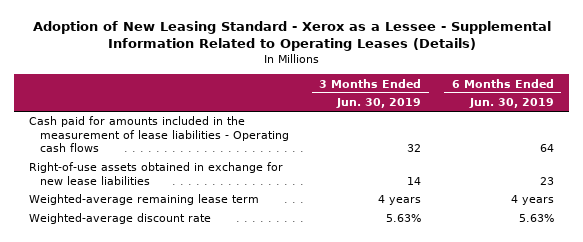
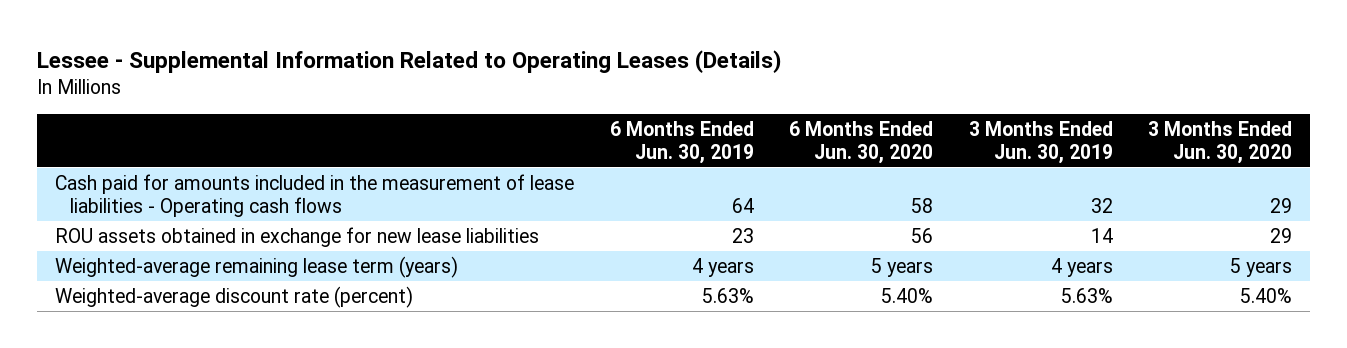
[32,21,551,52] Adoption of New Leasing Standard - Xerox as a Lessee - Supplemental Information Related to Operating Leases (Details) -> [37,49,782,73] Lessee - Supplemental Information Related to Operating Leases (Details)
none -> [789,120,934,164] 6 Months Ended Jun. 30, 2020
none -> [1148,120,1293,164] 3 Months Ended Jun. 30, 2020
[29,162,284,185] Right-of-use assets obtained in exchange for new lease liabilities -> [55,226,540,247] ROU assets obtained in exchange for new lease liabilities
[29,194,260,206] Weighted-average remaining lease term -> [55,255,459,278] Weighted-average remaining lease term (years)
[29,213,212,225] Weighted-average discount rate -> [55,285,414,308] Weighted-average discount rate (percent)

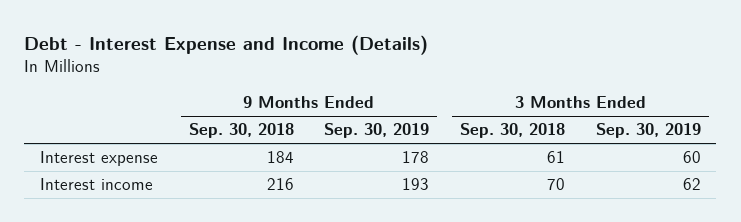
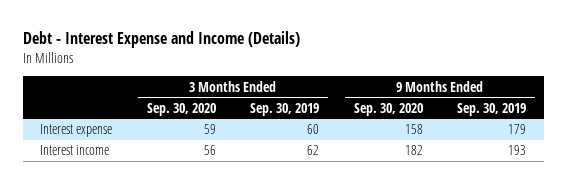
[188,123,294,139] Sep. 30, 2018 -> none
[460,123,566,139] Sep. 30, 2018 -> none
none -> [146,102,216,116] Sep. 30, 2020
none -> [353,102,423,116] Sep. 30, 2020
[402,151,430,164] 178 -> [508,124,527,135] 179

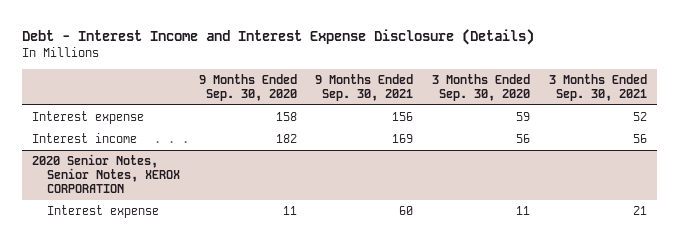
[23,31,301,49] Debt - Interest Expense and Income (Details) -> [22,28,535,45] Debt - Interest Income and Interest Expense Disclosure (Details)
[250,102,320,116] Sep. 30, 2019 -> none
[457,102,527,116] Sep. 30, 2019 -> none
none -> [315,73,414,101] 9 Months Ended Sep. 30, 2021
none -> [549,73,648,101] 3 Months Ended Sep. 30, 2021
none -> [31,154,180,194] 2020 Senior Notes, Senior Notes, XEROX CORPORATION
none -> [46,205,159,219] Interest expense

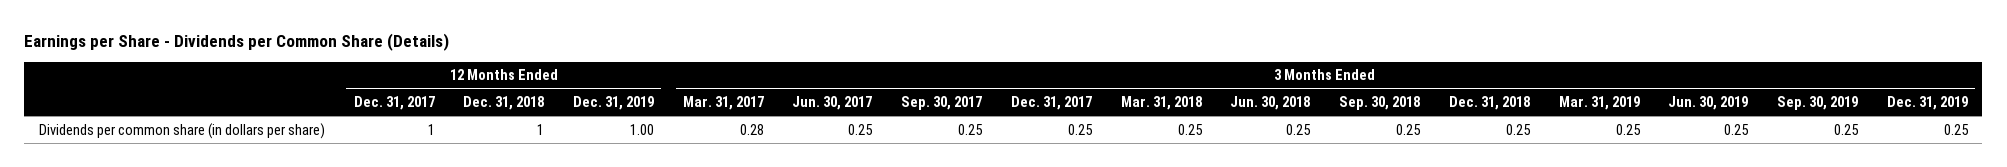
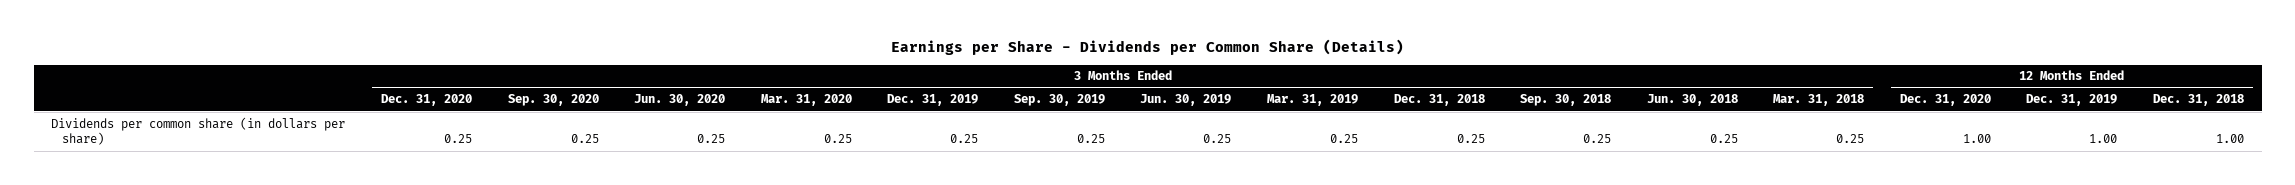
[353,96,435,111] Dec. 31, 2017 -> none
[682,96,764,111] Mar. 31, 2017 -> none
[792,96,873,111] Jun. 30, 2017 -> none
[901,96,983,111] Sep. 30, 2017 -> none
[1010,96,1092,111] Dec. 31, 2017 -> none
none -> [380,94,472,107] Dec. 31, 2020
none -> [507,94,599,107] Sep. 30, 2020
none -> [634,94,726,107] Jun. 30, 2020
none -> [760,94,852,107] Mar. 31, 2020
none -> [1899,94,1991,107] Dec. 31, 2020
[537,123,545,135] 1 -> [2215,134,2244,144] 1.00

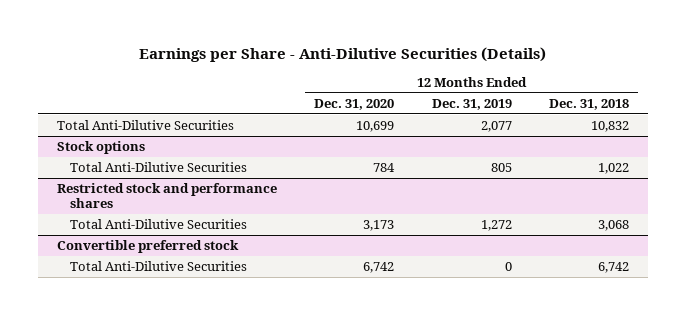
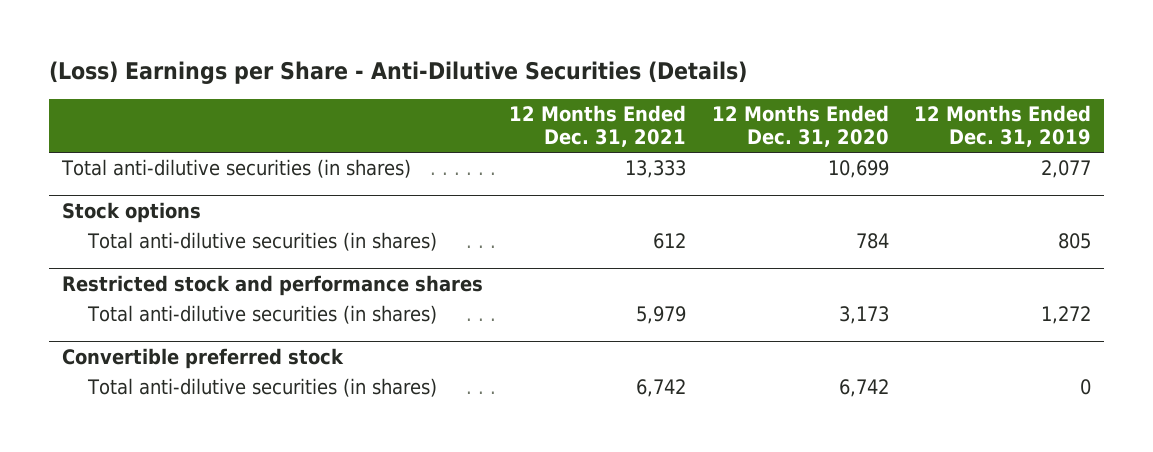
[138,46,546,62] Earnings per Share - Anti-Dilutive Securities (Details) -> [49,61,748,85] (Loss) Earnings per Share - Anti-Dilutive Securities (Details)
[548,99,629,111] Dec. 31, 2018 -> none
none -> [508,105,686,147] 12 Months Ended Dec. 31, 2021
[57,120,235,131] Total Anti-Dilutive Securities -> [60,159,411,179] Total anti-dilutive securities (in shares)
[70,162,248,173] Total Anti-Dilutive Securities -> [87,232,438,252] Total anti-dilutive securities (in shares)
[70,219,248,230] Total Anti-Dilutive Securities -> [87,305,438,325] Total anti-dilutive securities (in shares)
[70,261,248,272] Total Anti-Dilutive Securities -> [87,378,438,398] Total anti-dilutive securities (in shares)

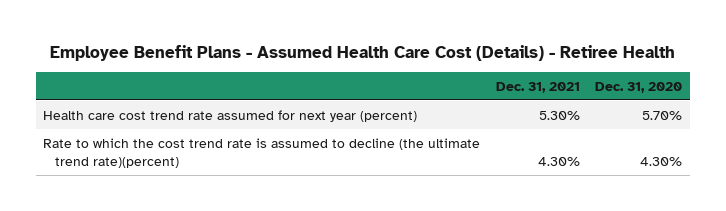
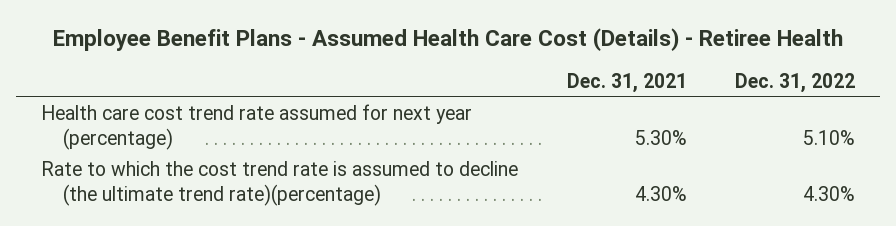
[595,81,683,93] Dec. 31, 2020 -> none
none -> [735,73,856,94] Dec. 31, 2022
[43,109,418,122] Health care cost trend rate assumed for next year (percent) -> [40,104,472,150] Health care cost trend rate assumed for next year (percentage)
[43,137,481,168] Rate to which the cost trend rate is assumed to decline (the ultimate trend rate)(percent) -> [40,161,518,206] Rate to which the cost trend rate is assumed to decline (the ultimate trend rate)(percentage)

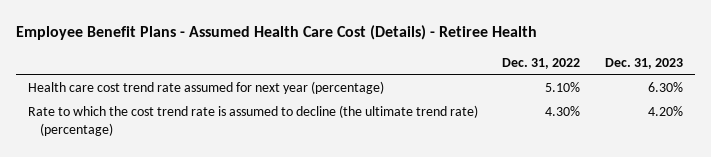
[566,73,687,94] Dec. 31, 2021 -> none
none -> [604,58,683,70] Dec. 31, 2023
[40,161,518,206] Rate to which the cost trend rate is assumed to decline (the ultimate trend rate)(percentage) -> [27,105,478,136] Rate to which the cost trend rate is assumed to decline (the ultimate trend rate) (percentage)

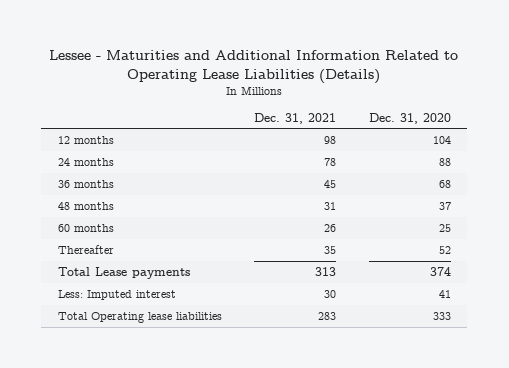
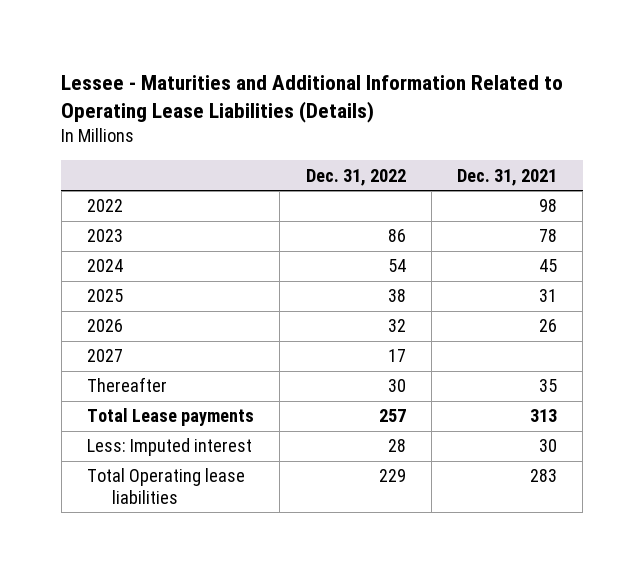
[369,112,452,124] Dec. 31, 2020 -> none
none -> [305,168,406,186] Dec. 31, 2022
[57,135,114,144] 12 months -> [87,199,124,213] 2022
[57,157,114,166] 24 months -> [87,229,124,243] 2023
[57,179,114,188] 36 months -> [87,259,124,273] 2024
[57,201,114,210] 48 months -> [87,289,124,303] 2025
[57,223,114,232] 60 months -> [87,319,124,333] 2026
none -> [87,349,124,363] 2027

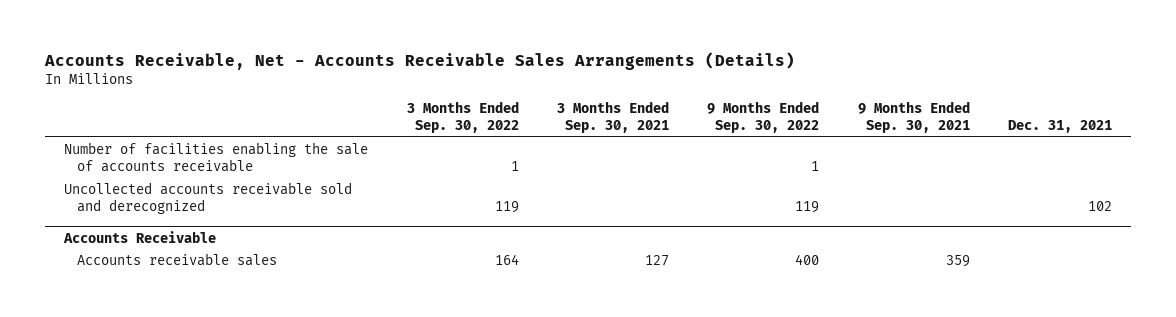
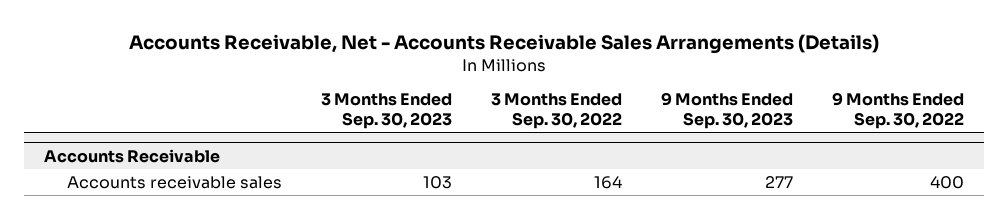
[556,100,669,134] 3 Months Ended Sep. 30, 2021 -> none
[857,100,970,134] 9 Months Ended Sep. 30, 2021 -> none
[1007,120,1112,134] Dec. 31, 2021 -> none
none -> [321,93,453,130] 3 Months Ended Sep. 30, 2023
none -> [661,92,794,130] 9 Months Ended Sep. 30, 2023
[64,141,369,173] Number of facilities enabling the sale of accounts receivable -> none
[64,181,353,215] Uncollected accounts receivable sold and derecognized -> none

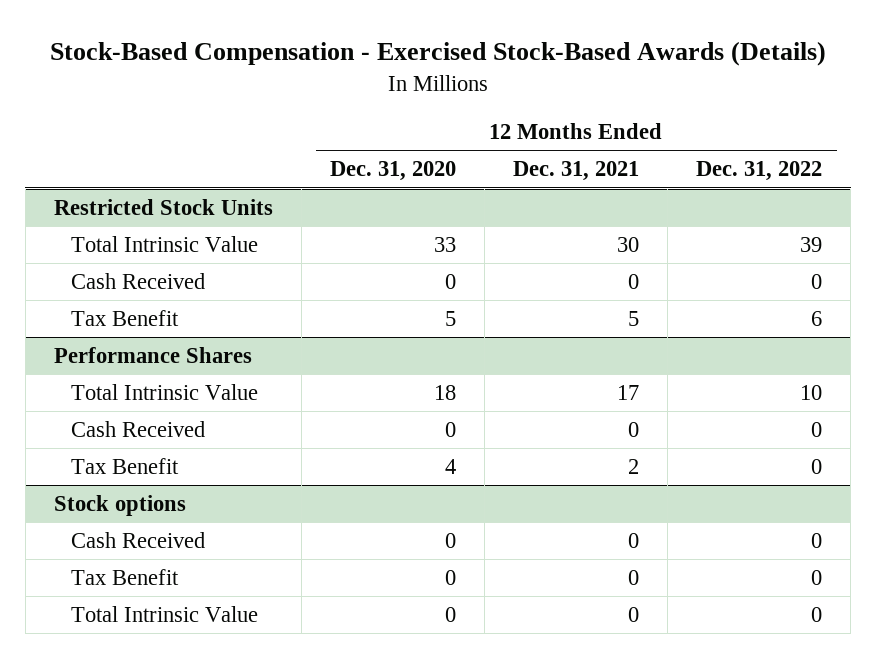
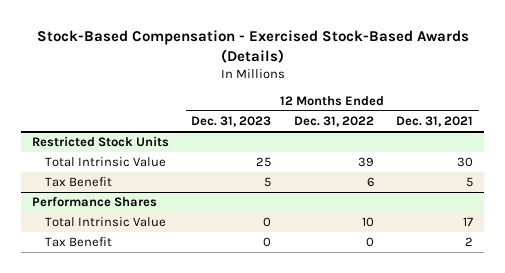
[330,161,457,182] Dec. 31, 2020 -> none
none -> [191,116,272,128] Dec. 31, 2023
[71,272,206,289] Cash Received -> none
[71,420,206,437] Cash Received -> none
[53,494,186,516] Stock options -> none
[71,531,206,548] Cash Received -> none
[71,568,180,585] Tax Benefit -> none
[71,605,259,622] Total Intrinsic Value -> none

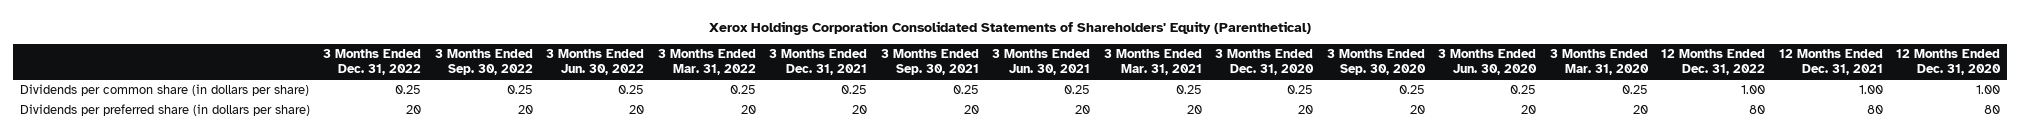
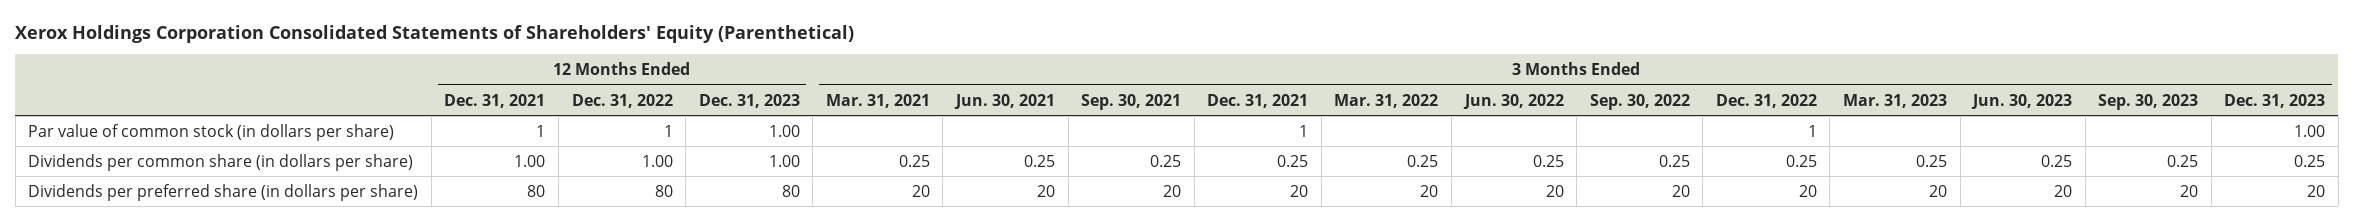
[1215,49,1315,76] 3 Months Ended Dec. 31, 2020 -> none
[1326,49,1426,76] 3 Months Ended Sep. 30, 2020 -> none
[1438,49,1538,76] 3 Months Ended Jun. 30, 2020 -> none
[1549,49,1649,76] 3 Months Ended Mar. 31, 2020 -> none
[1896,49,2002,76] 12 Months Ended Dec. 31, 2020 -> none
none -> [698,93,800,108] Dec. 31, 2023
none -> [1842,93,1947,108] Mar. 31, 2023
none -> [1971,93,2073,109] Jun. 30, 2023
none -> [2098,93,2199,110] Sep. 30, 2023
none -> [2224,93,2326,108] Dec. 31, 2023
none -> [28,123,395,141] Par value of common stock (in dollars per share)

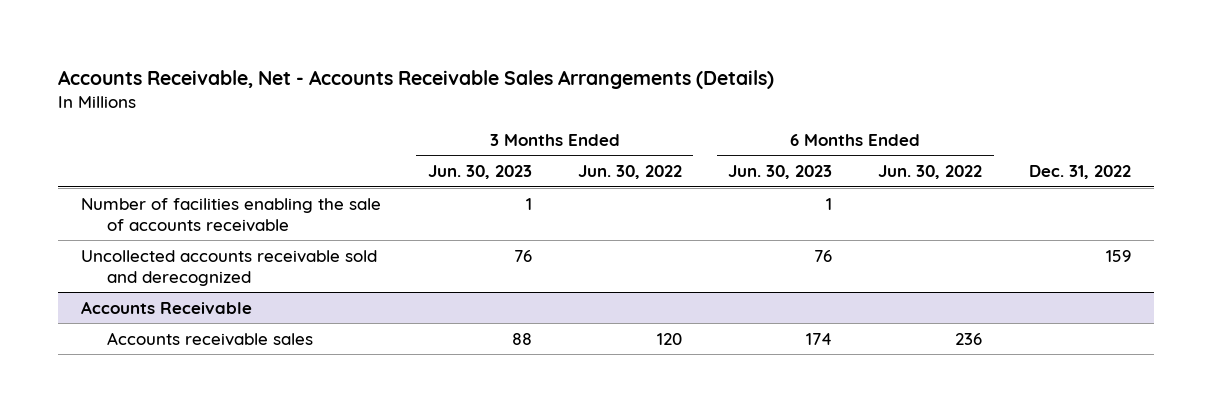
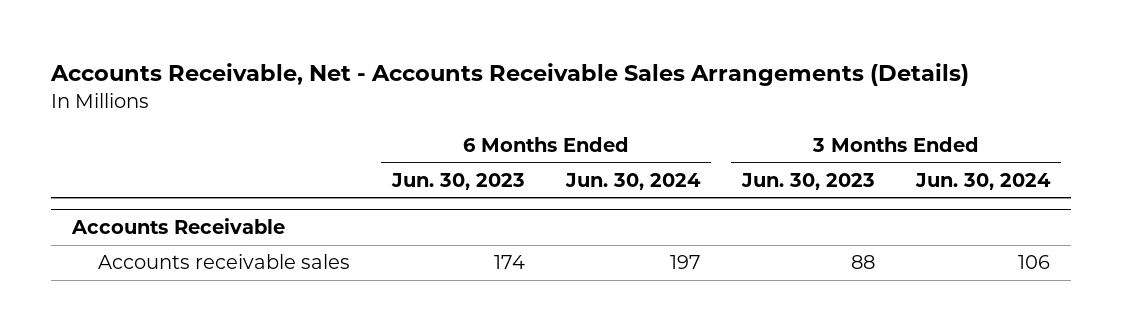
[577,165,682,180] Jun. 30, 2022 -> none
[878,165,983,180] Jun. 30, 2022 -> none
[1028,165,1131,180] Dec. 31, 2022 -> none
none -> [565,172,702,190] Jun. 30, 2024
none -> [915,172,1052,190] Jun. 30, 2024
[81,197,382,232] Number of facilities enabling the sale of accounts receivable -> none
[81,249,378,286] Uncollected accounts receivable sold and derecognized -> none

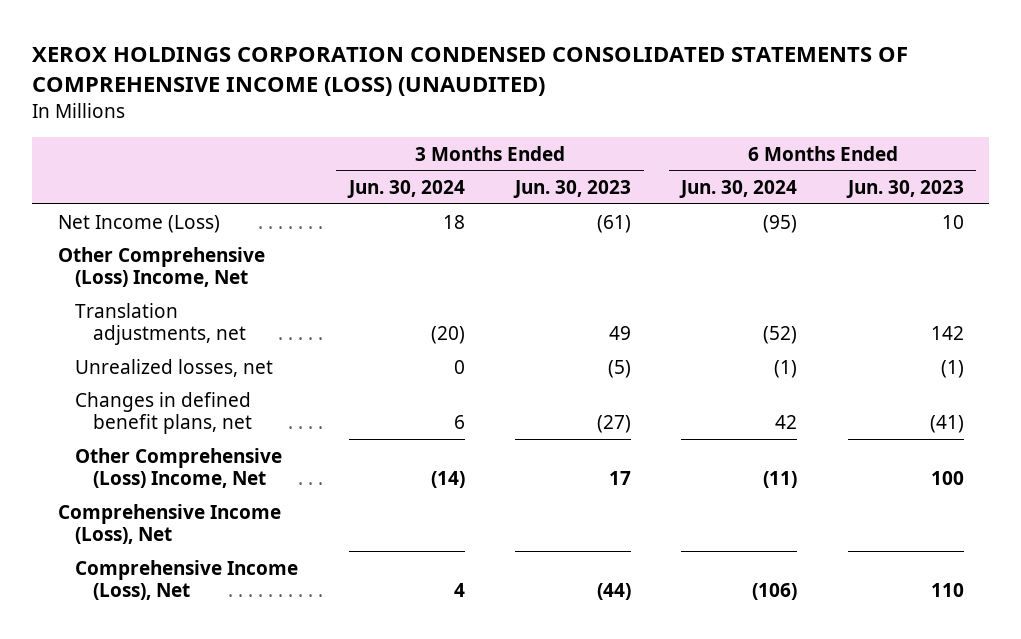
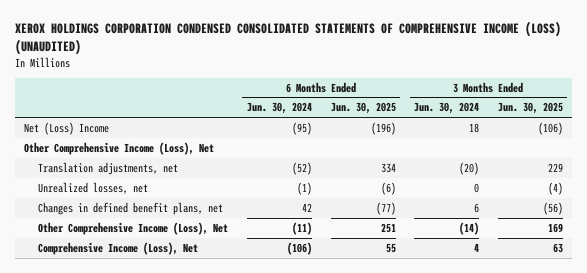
[512,180,631,199] Jun. 30, 2023 -> none
[845,180,964,199] Jun. 30, 2023 -> none
none -> [330,102,396,115] Jun. 30, 2025
none -> [497,102,563,115] Jun. 30, 2025
[57,214,220,233] Net Income (Loss) -> [24,121,110,135] Net (Loss) Income
[57,246,265,288] Other Comprehensive (Loss) Income, Net -> [24,141,215,155] Other Comprehensive Income (Loss), Net
[57,503,281,545] Comprehensive Income (Loss), Net -> none
[75,447,283,489] Other Comprehensive (Loss) Income, Net -> [38,221,229,235] Other Comprehensive Income (Loss), Net

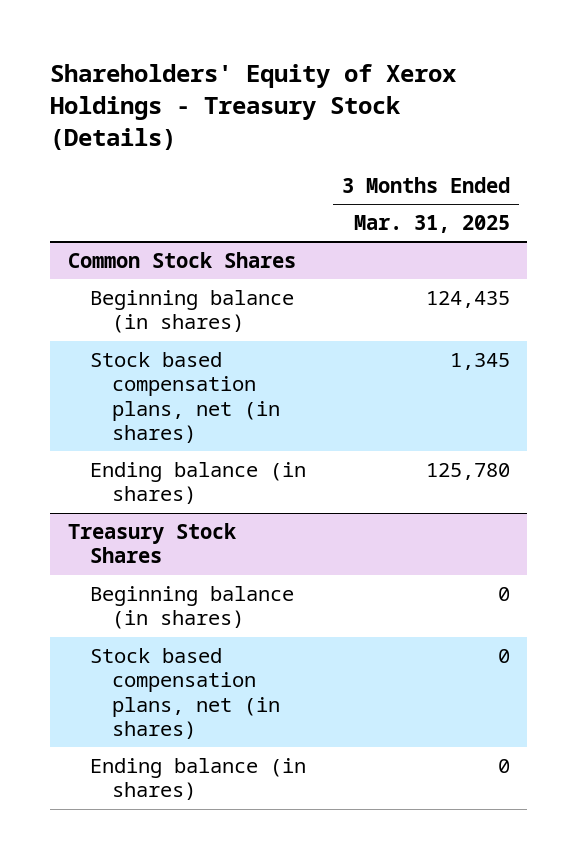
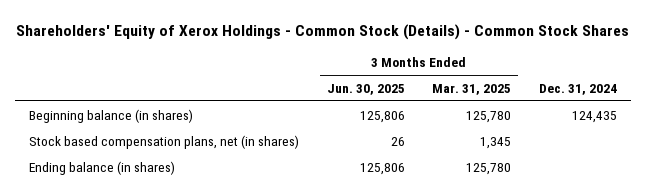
[50,64,457,151] Shareholders' Equity of Xerox Holdings - Treasury Stock (Details) -> [15,23,629,40] Shareholders' Equity of Xerox Holdings - Common Stock (Details) - Common Stock Shares
none -> [326,83,405,95] Jun. 30, 2025
none -> [538,83,617,95] Dec. 31, 2024
[67,252,296,269] Common Stock Shares -> none
[425,291,510,309] 124,435 -> [466,110,512,123] 125,780
[67,523,236,564] Treasury Stock Shares -> none
[89,586,294,630] Beginning balance (in shares) -> none
[89,648,281,740] Stock based compensation plans, net (in shares) -> none
[89,758,306,801] Ending balance (in shares) -> none

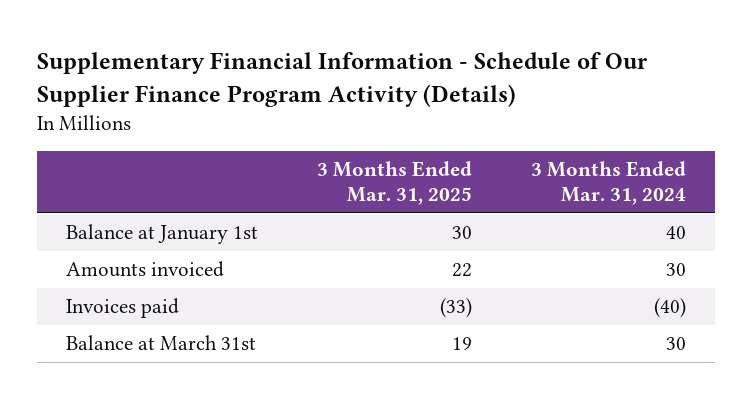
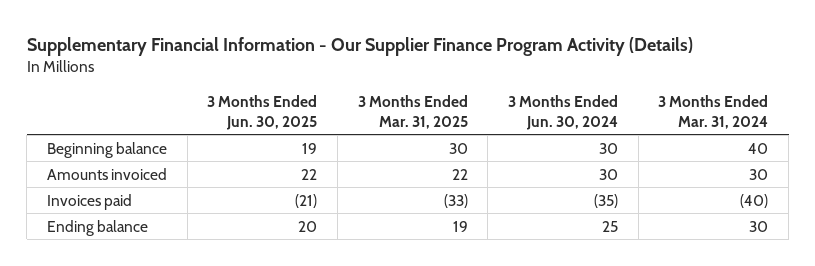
[37,52,648,107] Supplementary Financial Information - Schedule of Our Supplier Finance Program Activity (Details) -> [26,37,693,57] Supplementary Financial Information - Our Supplier Finance Program Activity (Details)
none -> [207,94,318,130] 3 Months Ended Jun. 30, 2025
none -> [508,94,619,130] 3 Months Ended Jun. 30, 2024
[66,224,259,245] Balance at January 1st -> [46,141,167,158] Beginning balance
[66,335,257,351] Balance at March 31st -> [46,219,148,236] Ending balance

